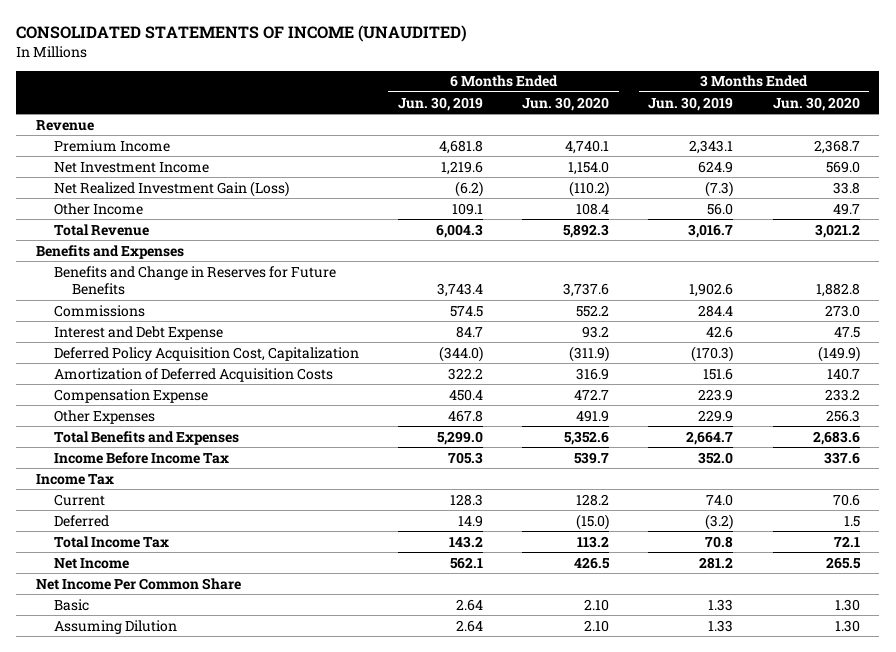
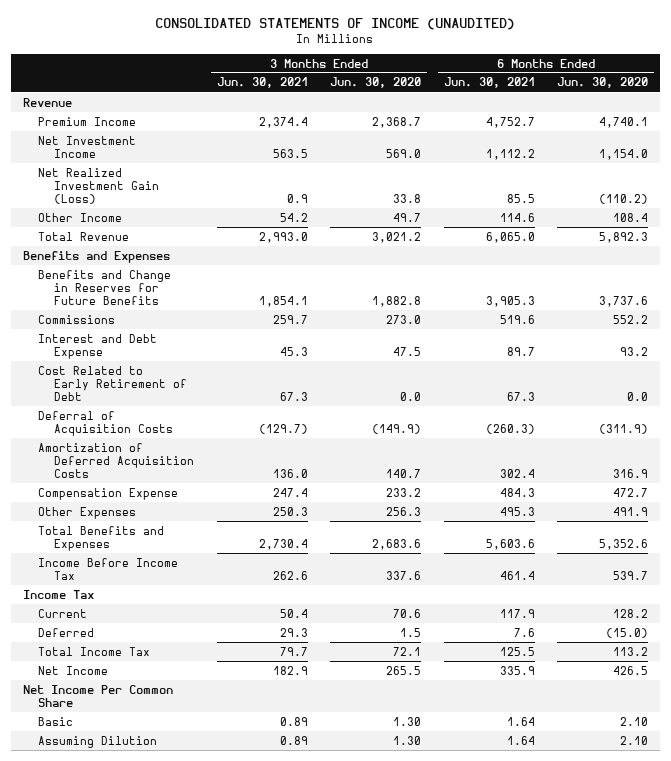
[398,96,484,111] Jun. 30, 2019 -> none
[648,96,734,111] Jun. 30, 2019 -> none
none -> [216,77,308,89] Jun. 30, 2021
none -> [443,77,535,89] Jun. 30, 2021
none -> [38,365,188,401] Cost Related to Early Retirement of Debt
[53,346,359,361] Deferred Policy Acquisition Cost, Capitalization -> [38,410,174,436] Deferral of Acquisition Costs

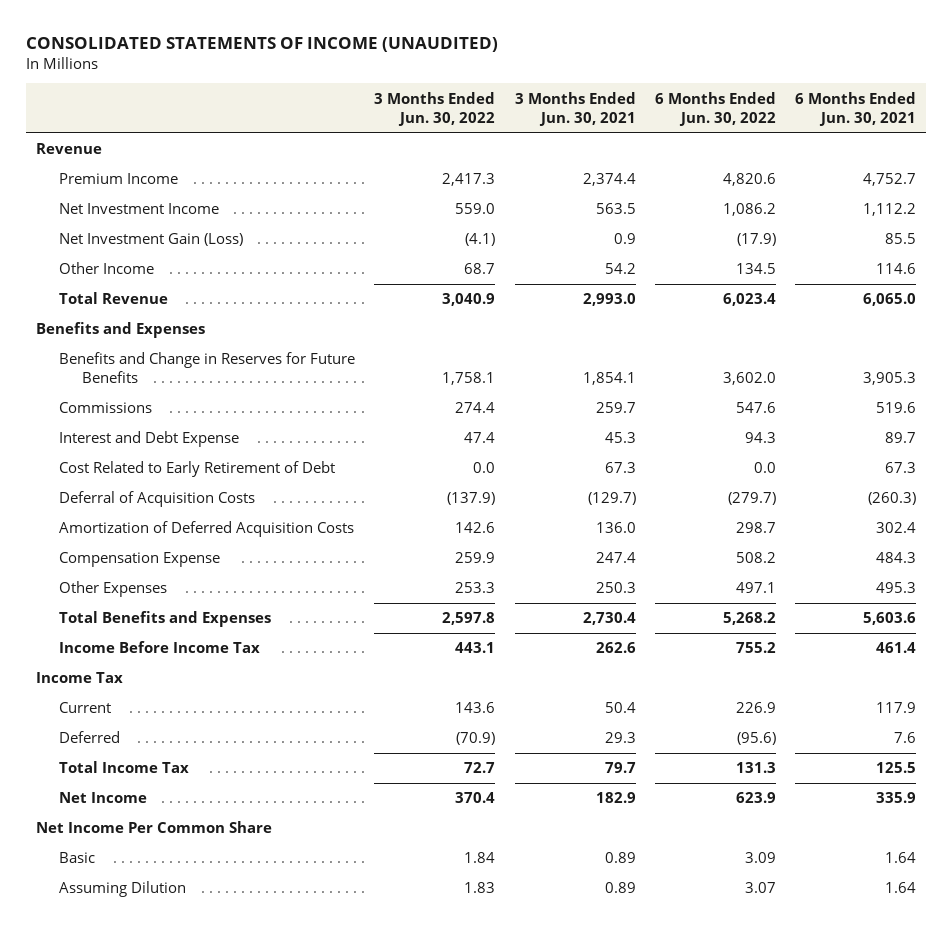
[330,77,422,89] Jun. 30, 2020 -> none
[557,77,649,89] Jun. 30, 2020 -> none
none -> [374,91,496,126] 3 Months Ended Jun. 30, 2022
none -> [655,91,777,126] 6 Months Ended Jun. 30, 2022
[38,167,160,204] Net Realized Investment Gain (Loss) -> [58,233,243,247] Net Investment Gain (Loss)

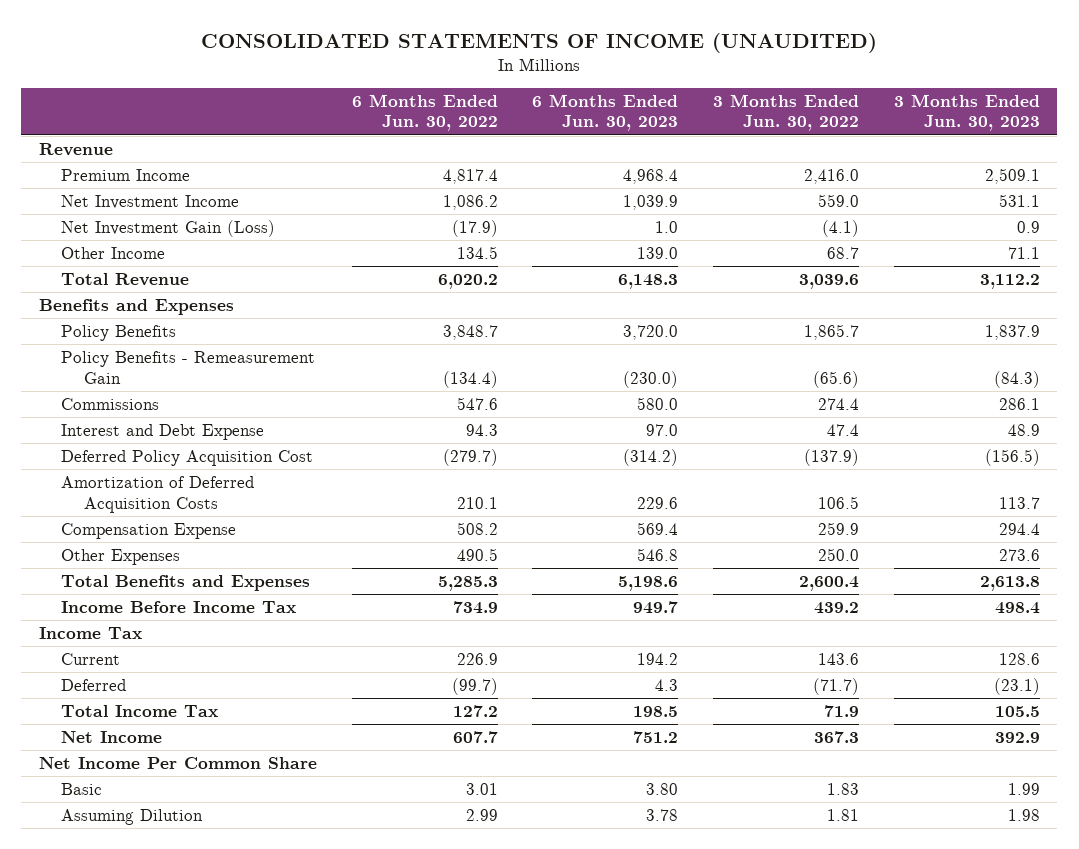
[514,91,636,126] 3 Months Ended Jun. 30, 2021 -> none
[795,91,917,126] 6 Months Ended Jun. 30, 2021 -> none
none -> [532,93,679,132] 6 Months Ended Jun. 30, 2023
none -> [893,93,1040,132] 3 Months Ended Jun. 30, 2023
[442,173,496,187] 2,417.3 -> [804,169,860,185] 2,416.0
[723,173,777,187] 4,820.6 -> [442,169,498,185] 4,817.4
[442,293,496,307] 3,040.9 -> [799,274,860,290] 3,039.6
[723,293,777,307] 6,023.4 -> [437,274,498,290] 6,020.2
[58,352,355,384] Benefits and Change in Reserves for Future Benefits -> none
none -> [61,325,177,342] Policy Benefits
none -> [61,351,316,384] Policy Benefits - Remeasurement Gain
[58,461,335,478] Cost Related to Early Retirement of Debt -> none
[58,491,255,508] Deferral of Acquisition Costs -> [61,450,314,467] Deferred Policy Acquisition Cost
[455,522,496,534] 142.6 -> [818,495,860,509] 106.5
[736,522,777,534] 298.7 -> [456,496,498,509] 210.1
[455,582,496,594] 253.3 -> [818,548,860,562] 250.0
[736,582,777,594] 497.1 -> [456,548,498,562] 490.5
[442,612,496,626] 2,597.8 -> [799,576,860,592] 2,600.4
[723,612,777,626] 5,268.2 -> [437,576,498,592] 5,285.3
[455,642,496,654] 443.1 -> [814,602,860,615] 439.2
[736,642,777,654] 755.2 -> [452,601,498,615] 734.9
[456,732,496,746] (70.9) -> [813,678,860,696] (71.7)
[737,732,777,746] (95.6) -> [451,678,498,696] (99.7)
[464,762,496,774] 72.7 -> [824,705,860,718] 71.9
[736,762,777,774] 131.3 -> [452,705,498,718] 127.2
[455,792,496,804] 370.4 -> [814,731,860,744] 367.3
[736,792,777,804] 623.9 -> [452,731,498,744] 607.7
[464,852,496,864] 1.84 -> [827,783,860,796] 1.83
[745,852,777,864] 3.09 -> [465,783,498,796] 3.01
[464,882,496,894] 1.83 -> [827,809,860,822] 1.81
[745,882,777,894] 3.07 -> [465,809,498,822] 2.99

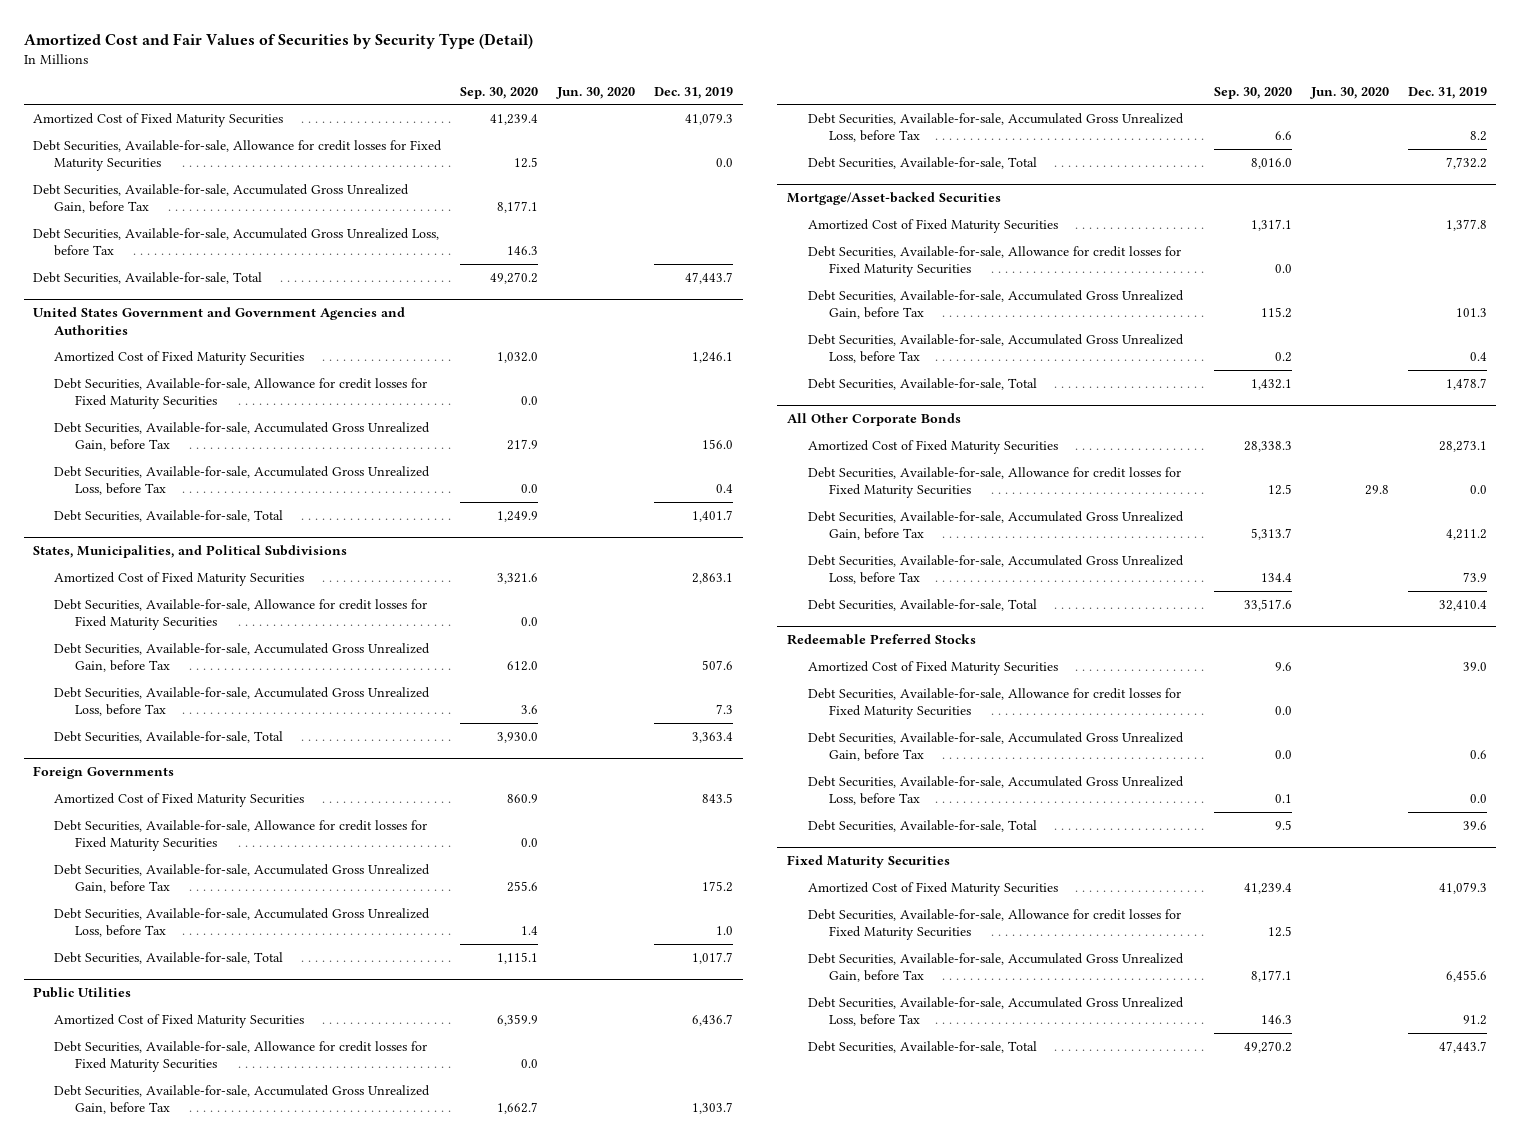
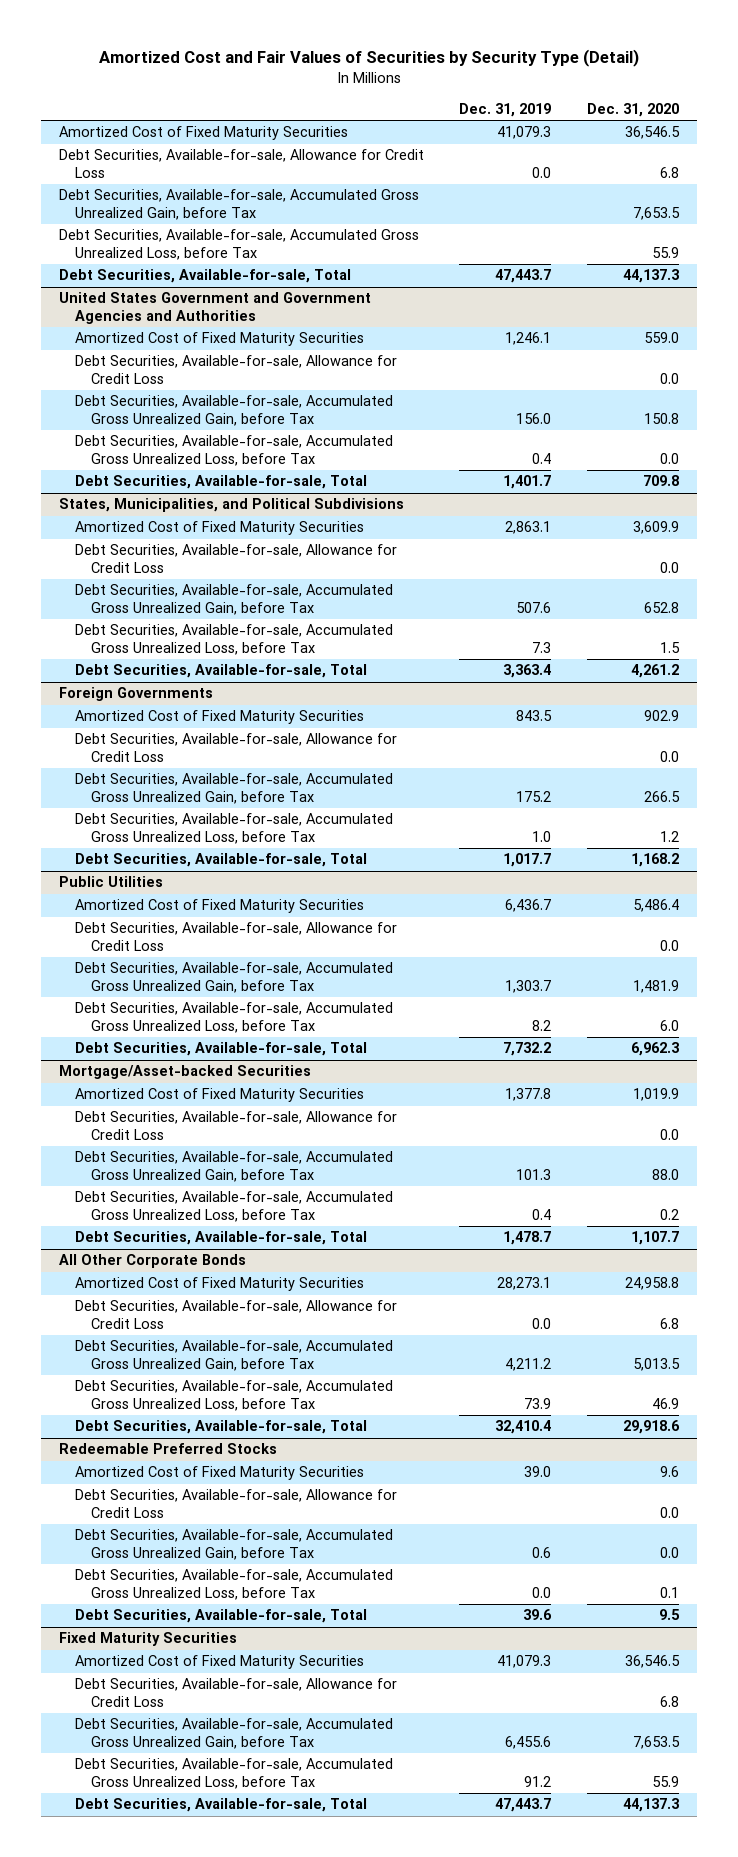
[460,86,539,99] Sep. 30, 2020 -> none
[556,86,636,99] Jun. 30, 2020 -> none
none -> [587,102,680,117] Dec. 31, 2020
[33,139,443,171] Debt Securities, Available-for-sale, Allowance for credit losses for Fixed Maturity Securities -> [58,149,424,178] Debt Securities, Available-for-sale, Allowance for Credit Loss
[54,377,428,409] Debt Securities, Available-for-sale, Allowance for credit losses for Fixed Maturity Securities -> [74,355,397,384] Debt Securities, Available-for-sale, Allowance for Credit Loss
[54,598,428,630] Debt Securities, Available-for-sale, Allowance for credit losses for Fixed Maturity Securities -> [74,544,397,573] Debt Securities, Available-for-sale, Allowance for Credit Loss
[54,819,428,851] Debt Securities, Available-for-sale, Allowance for credit losses for Fixed Maturity Securities -> [74,733,397,762] Debt Securities, Available-for-sale, Allowance for Credit Loss
[54,1040,428,1072] Debt Securities, Available-for-sale, Allowance for credit losses for Fixed Maturity Securities -> [74,922,397,951] Debt Securities, Available-for-sale, Allowance for Credit Loss
[807,245,1181,277] Debt Securities, Available-for-sale, Allowance for credit losses for Fixed Maturity Securities -> [74,1111,397,1140] Debt Securities, Available-for-sale, Allowance for Credit Loss
[807,466,1181,498] Debt Securities, Available-for-sale, Allowance for credit losses for Fixed Maturity Securities -> [74,1300,397,1329] Debt Securities, Available-for-sale, Allowance for Credit Loss
[807,687,1181,719] Debt Securities, Available-for-sale, Allowance for credit losses for Fixed Maturity Securities -> [74,1489,397,1518] Debt Securities, Available-for-sale, Allowance for Credit Loss
[807,908,1181,940] Debt Securities, Available-for-sale, Allowance for credit losses for Fixed Maturity Securities -> [74,1678,397,1707] Debt Securities, Available-for-sale, Allowance for Credit Loss

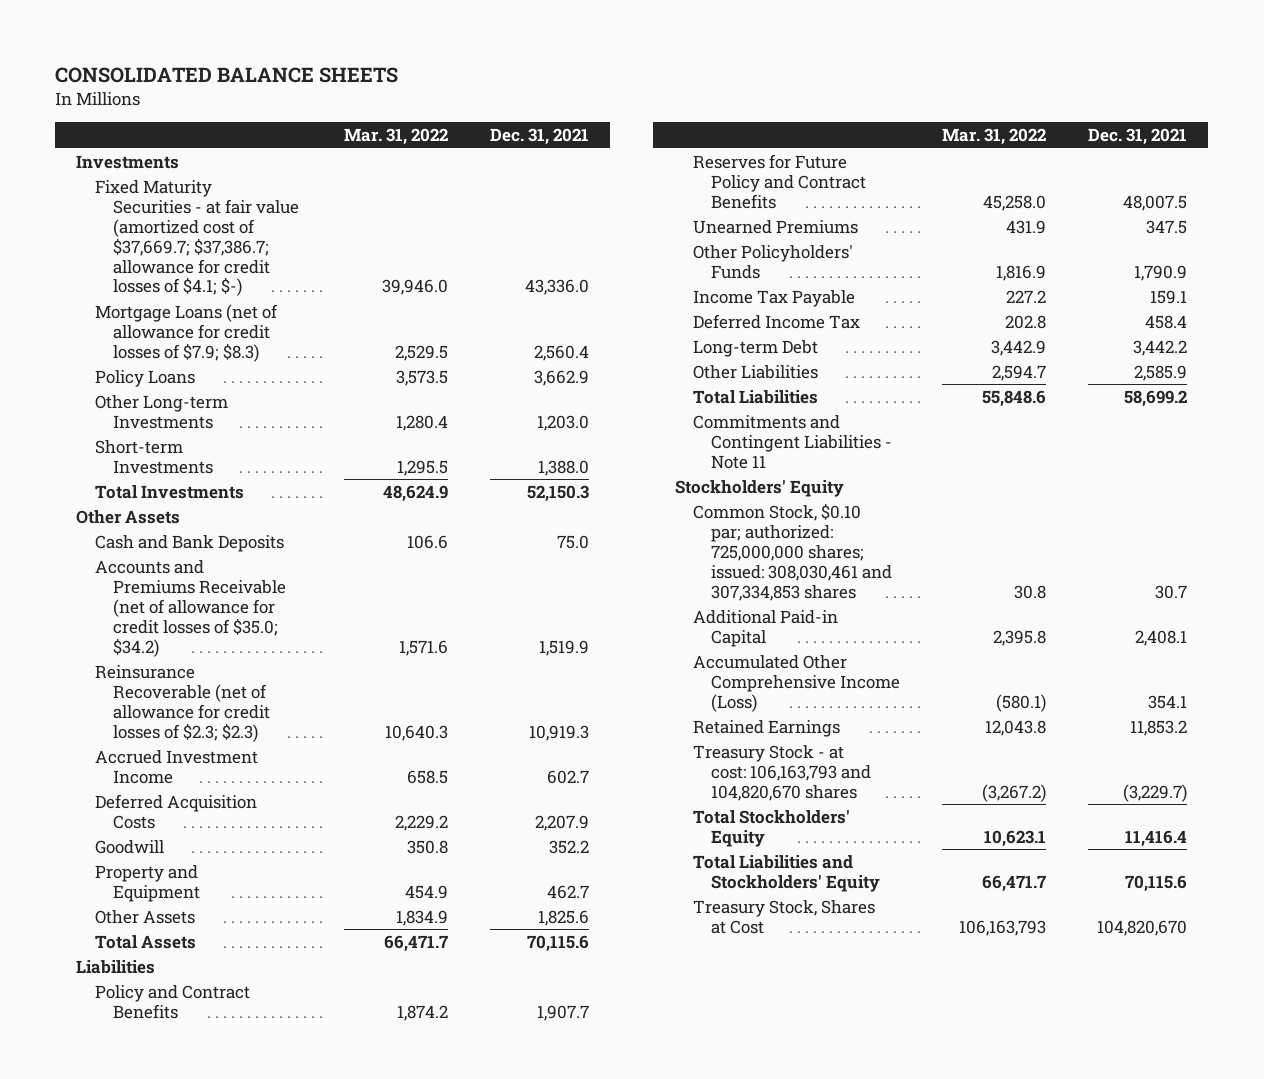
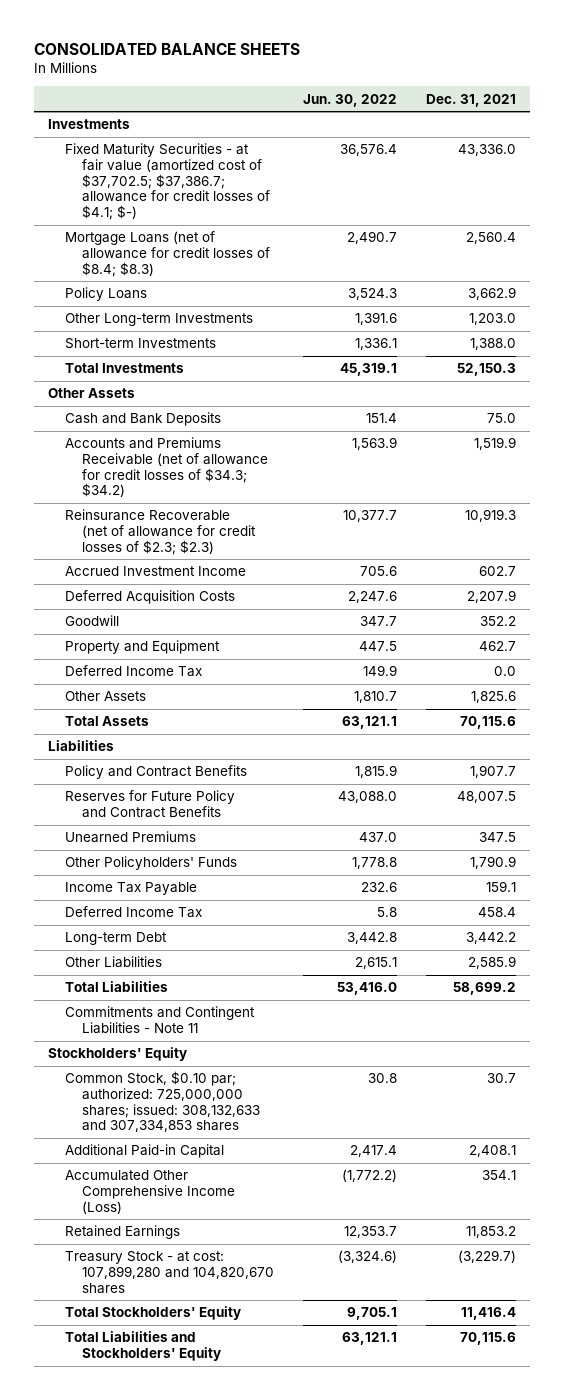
[343,128,448,146] Mar. 31, 2022 -> none
none -> [302,93,397,107] Jun. 30, 2022
[94,179,299,297] Fixed Maturity Securities - at fair value (amortized cost of $37,669.7; $37,386.7; allowance for credit losses of $4.1; $-) -> [65,143,270,220] Fixed Maturity Securities - at fair value (amortized cost of $37,702.5; $37,386.7; allowance for credit losses of $4.1; $-)
[94,303,278,362] Mortgage Loans (net of allowance for credit losses of $7.9; $8.3) -> [65,231,270,277] Mortgage Loans (net of allowance for credit losses of $8.4; $8.3)
[94,559,286,657] Accounts and Premiums Receivable (net of allowance for credit losses of $35.0; $34.2) -> [65,437,268,498] Accounts and Premiums Receivable (net of allowance for credit losses of $34.3; $34.2)
none -> [65,665,203,678] Deferred Income Tax
[692,502,892,601] Common Stock, $0.10 par; authorized: 725,000,000 shares; issued: 308,030,461 and 307,334,853 shares -> [65,1071,260,1133] Common Stock, $0.10 par; authorized: 725,000,000 shares; issued: 308,132,633 and 307,334,853 shares
[692,744,871,801] Treasury Stock - at cost: 106,163,793 and 104,820,670 shares -> [65,1251,274,1294] Treasury Stock - at cost: 107,899,280 and 104,820,670 shares
[692,899,875,934] Treasury Stock, Shares at Cost -> none

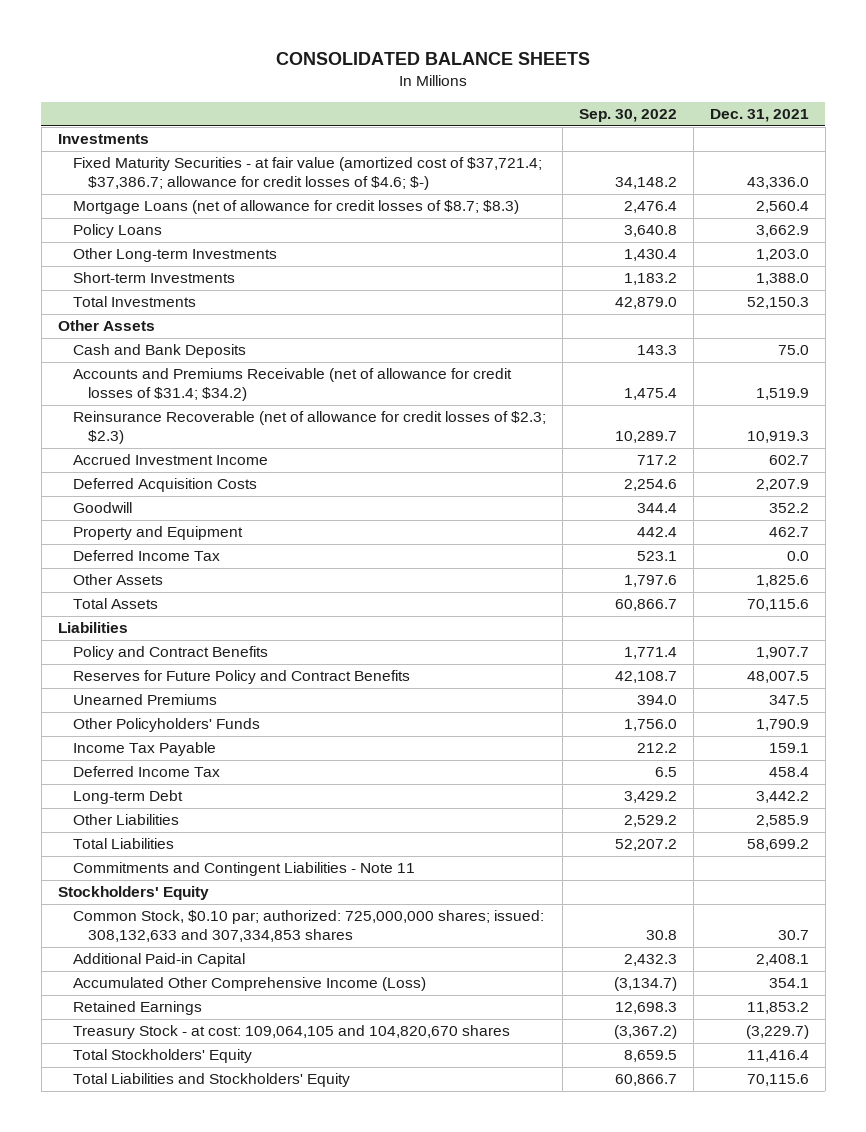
[302,93,397,107] Jun. 30, 2022 -> none
none -> [578,109,677,123] Sep. 30, 2022
[65,143,270,220] Fixed Maturity Securities - at fair value (amortized cost of $37,702.5; $37,386.7; allowance for credit losses of $4.1; $-) -> [72,157,542,191] Fixed Maturity Securities - at fair value (amortized cost of $37,721.4; $37,386.7; allowance for credit losses of $4.6; $-)
[65,231,270,277] Mortgage Loans (net of allowance for credit losses of $8.4; $8.3) -> [72,200,519,215] Mortgage Loans (net of allowance for credit losses of $8.7; $8.3)
[65,437,268,498] Accounts and Premiums Receivable (net of allowance for credit losses of $34.3; $34.2) -> [72,368,512,402] Accounts and Premiums Receivable (net of allowance for credit losses of $31.4; $34.2)
[65,1251,274,1294] Treasury Stock - at cost: 107,899,280 and 104,820,670 shares -> [72,1025,510,1040] Treasury Stock - at cost: 109,064,105 and 104,820,670 shares

